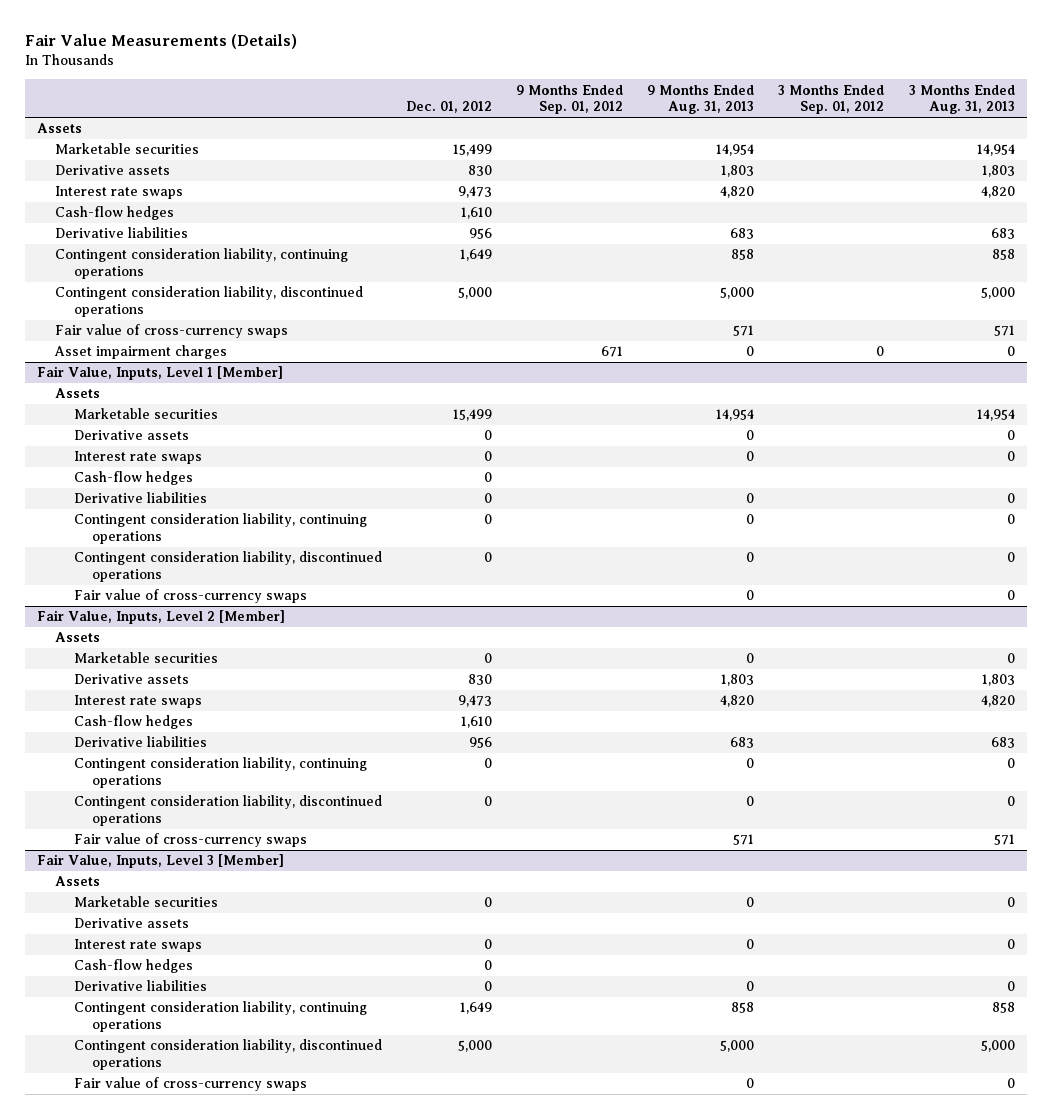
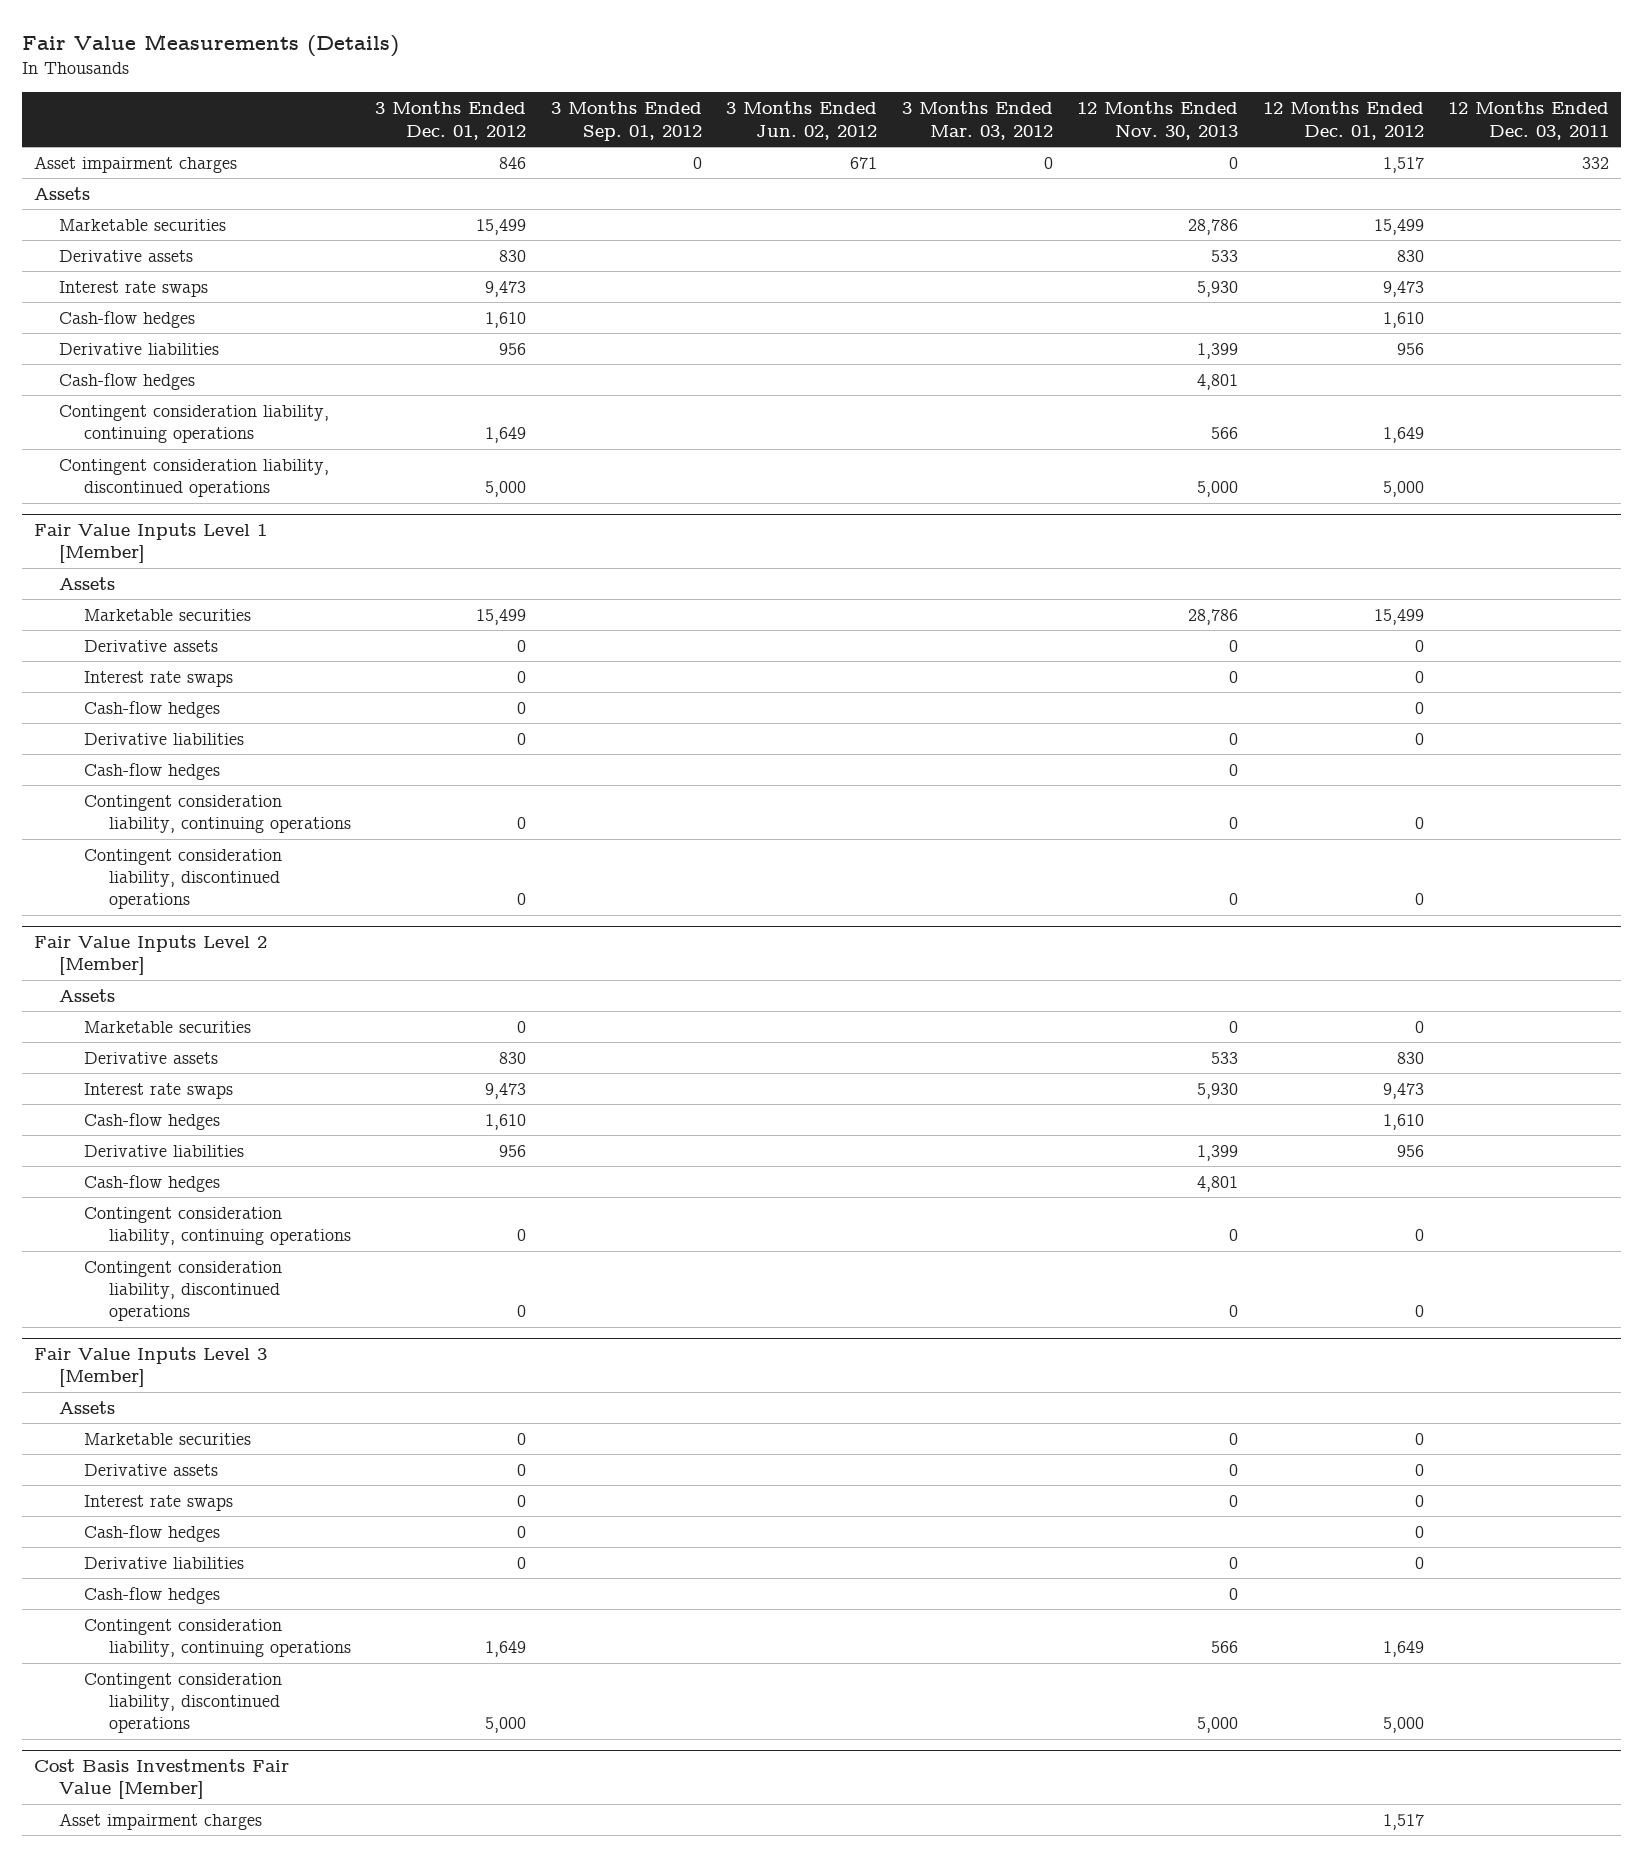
[405,101,492,114] Dec. 01, 2012 -> none
[516,84,624,115] 9 Months Ended Sep. 01, 2012 -> none
[647,84,755,115] 9 Months Ended Aug. 31, 2013 -> none
[908,84,1015,115] 3 Months Ended Aug. 31, 2013 -> none
none -> [375,101,527,140] 3 Months Ended Dec. 01, 2012
none -> [726,101,878,140] 3 Months Ended Jun. 02, 2012
none -> [901,101,1053,140] 3 Months Ended Mar. 03, 2012
none -> [1077,101,1239,140] 12 Months Ended Nov. 30, 2013
none -> [1262,101,1424,140] 12 Months Ended Dec. 01, 2012
none -> [1447,101,1609,140] 12 Months Ended Dec. 03, 2011
[54,345,228,360] Asset impairment charges -> [34,155,238,173] Asset impairment charges
none -> [59,372,196,390] Cash-flow hedges
[55,324,289,339] Fair value of cross-currency swaps -> none
[36,366,283,381] Fair Value, Inputs, Level 1 [Member] -> [34,523,268,564] Fair Value Inputs Level 1 [Member]
none -> [84,762,221,780] Cash-flow hedges
[73,589,307,604] Fair value of cross-currency swaps -> none
[36,610,285,625] Fair Value, Inputs, Level 2 [Member] -> [34,935,268,976] Fair Value Inputs Level 2 [Member]
none -> [84,1174,221,1192] Cash-flow hedges
[73,833,307,848] Fair value of cross-currency swaps -> none
[36,854,284,869] Fair Value, Inputs, Level 3 [Member] -> [34,1347,268,1388] Fair Value Inputs Level 3 [Member]
none -> [84,1586,221,1604] Cash-flow hedges
[73,1077,307,1092] Fair value of cross-currency swaps -> none
none -> [34,1759,290,1800] Cost Basis Investments Fair Value [Member]
none -> [59,1812,263,1830] Asset impairment charges

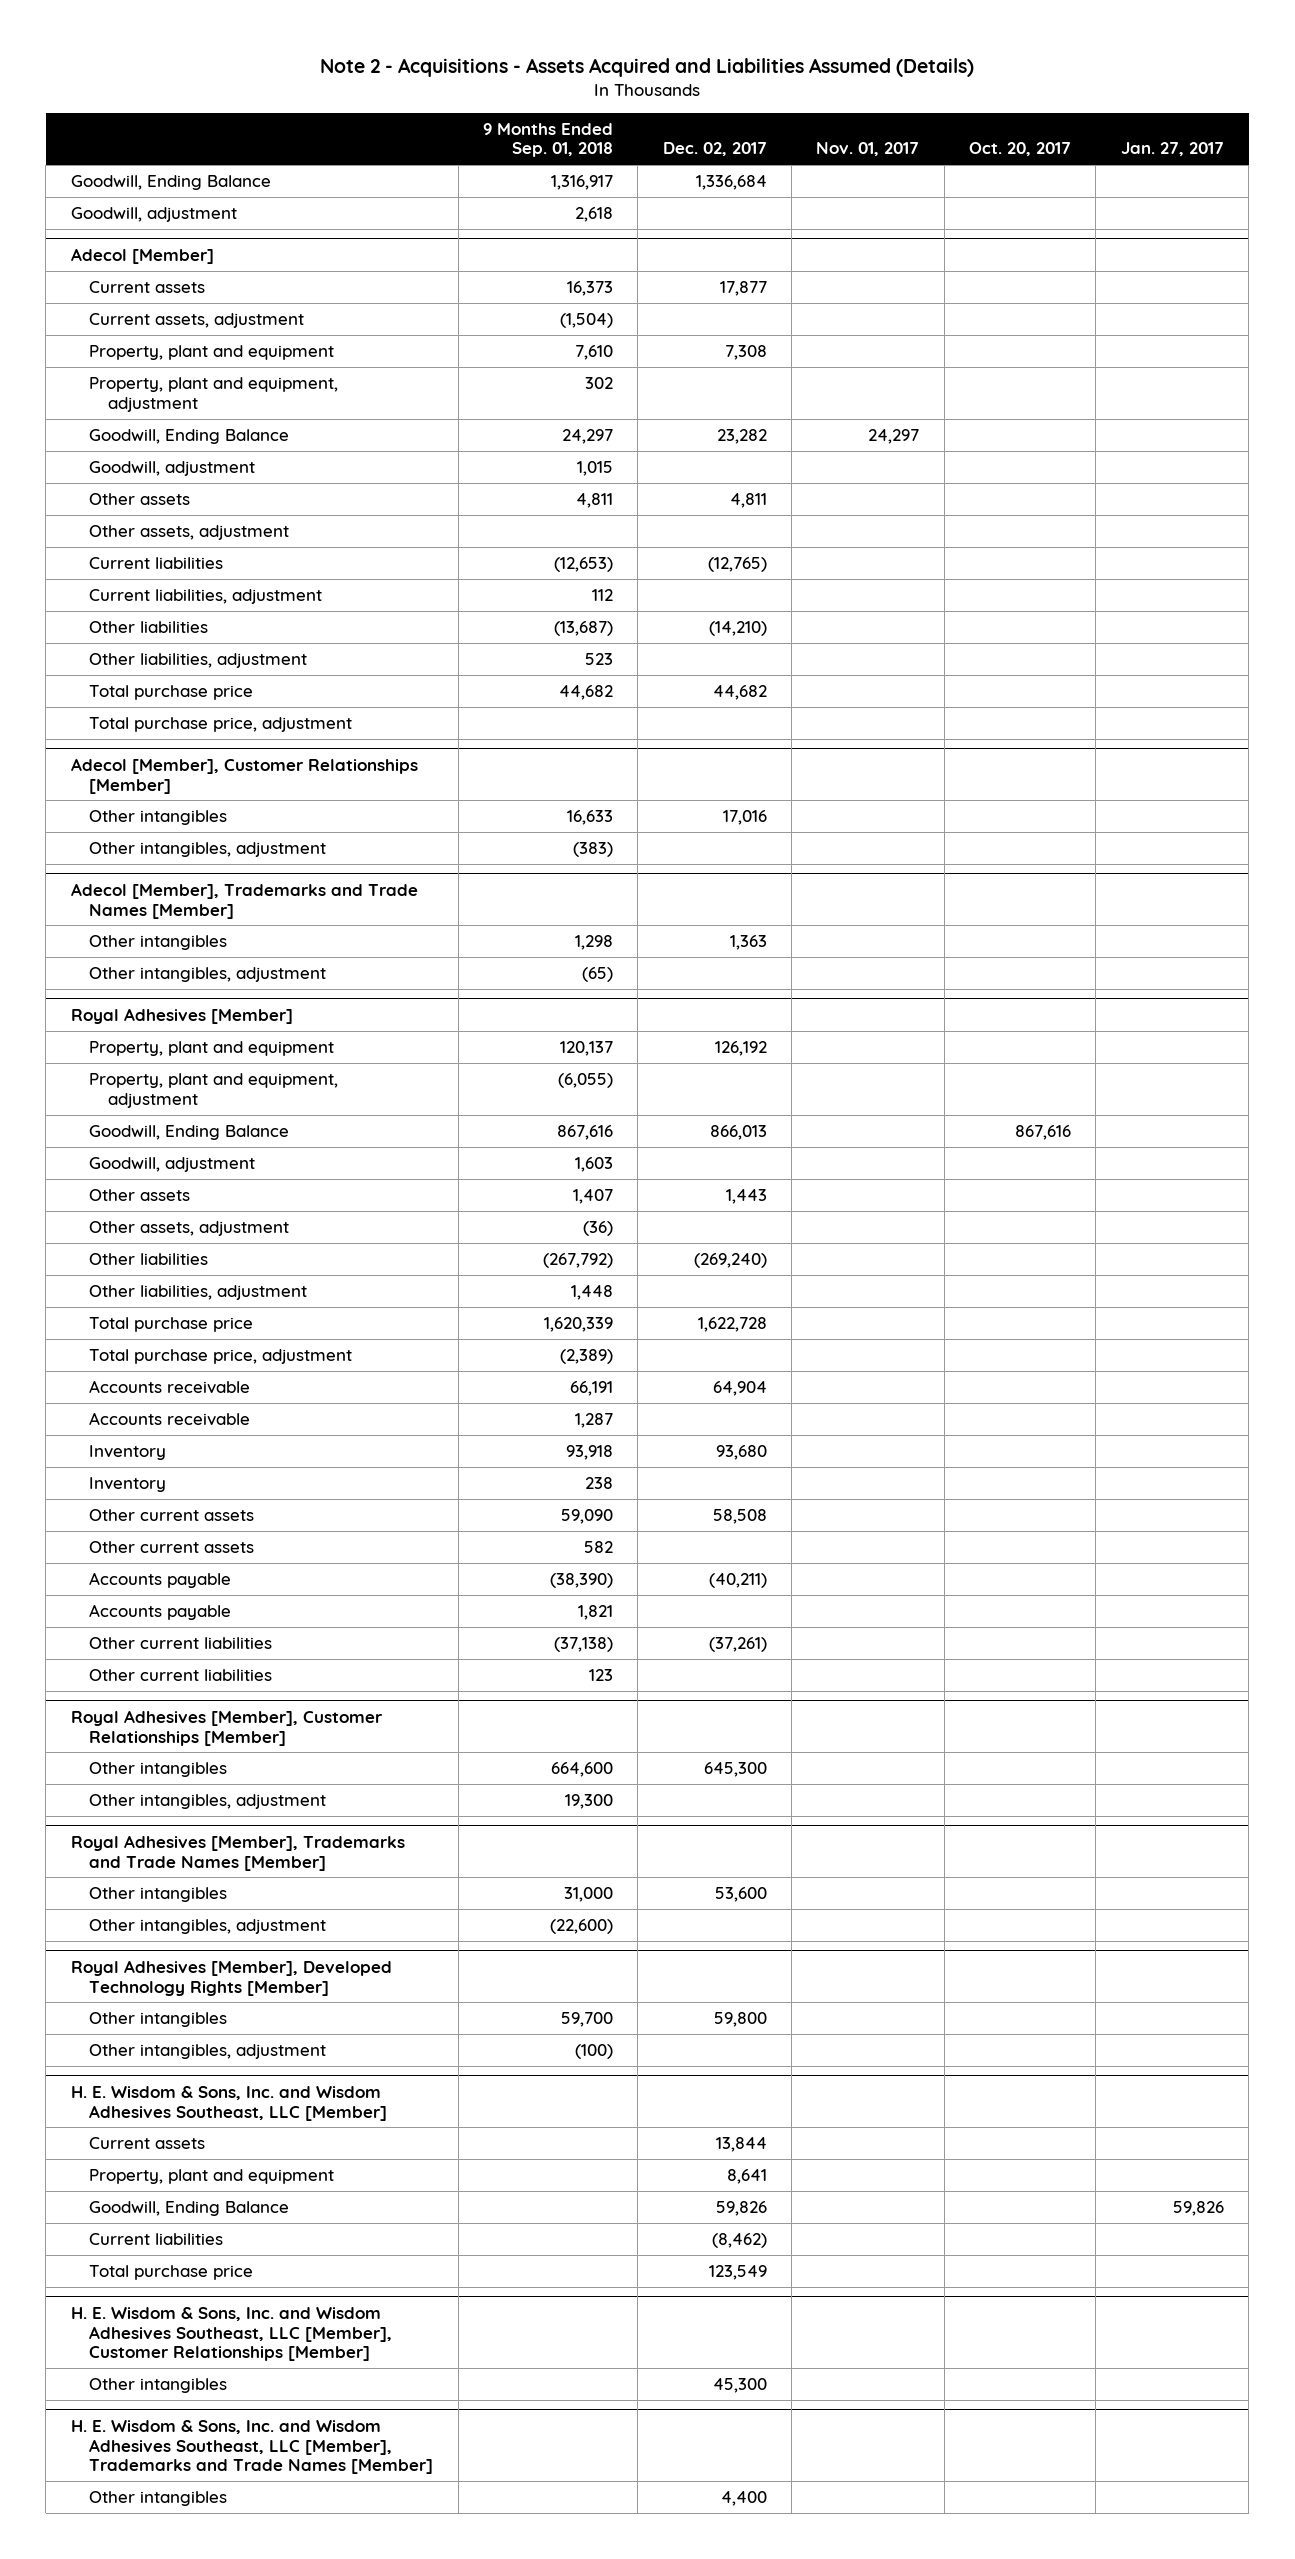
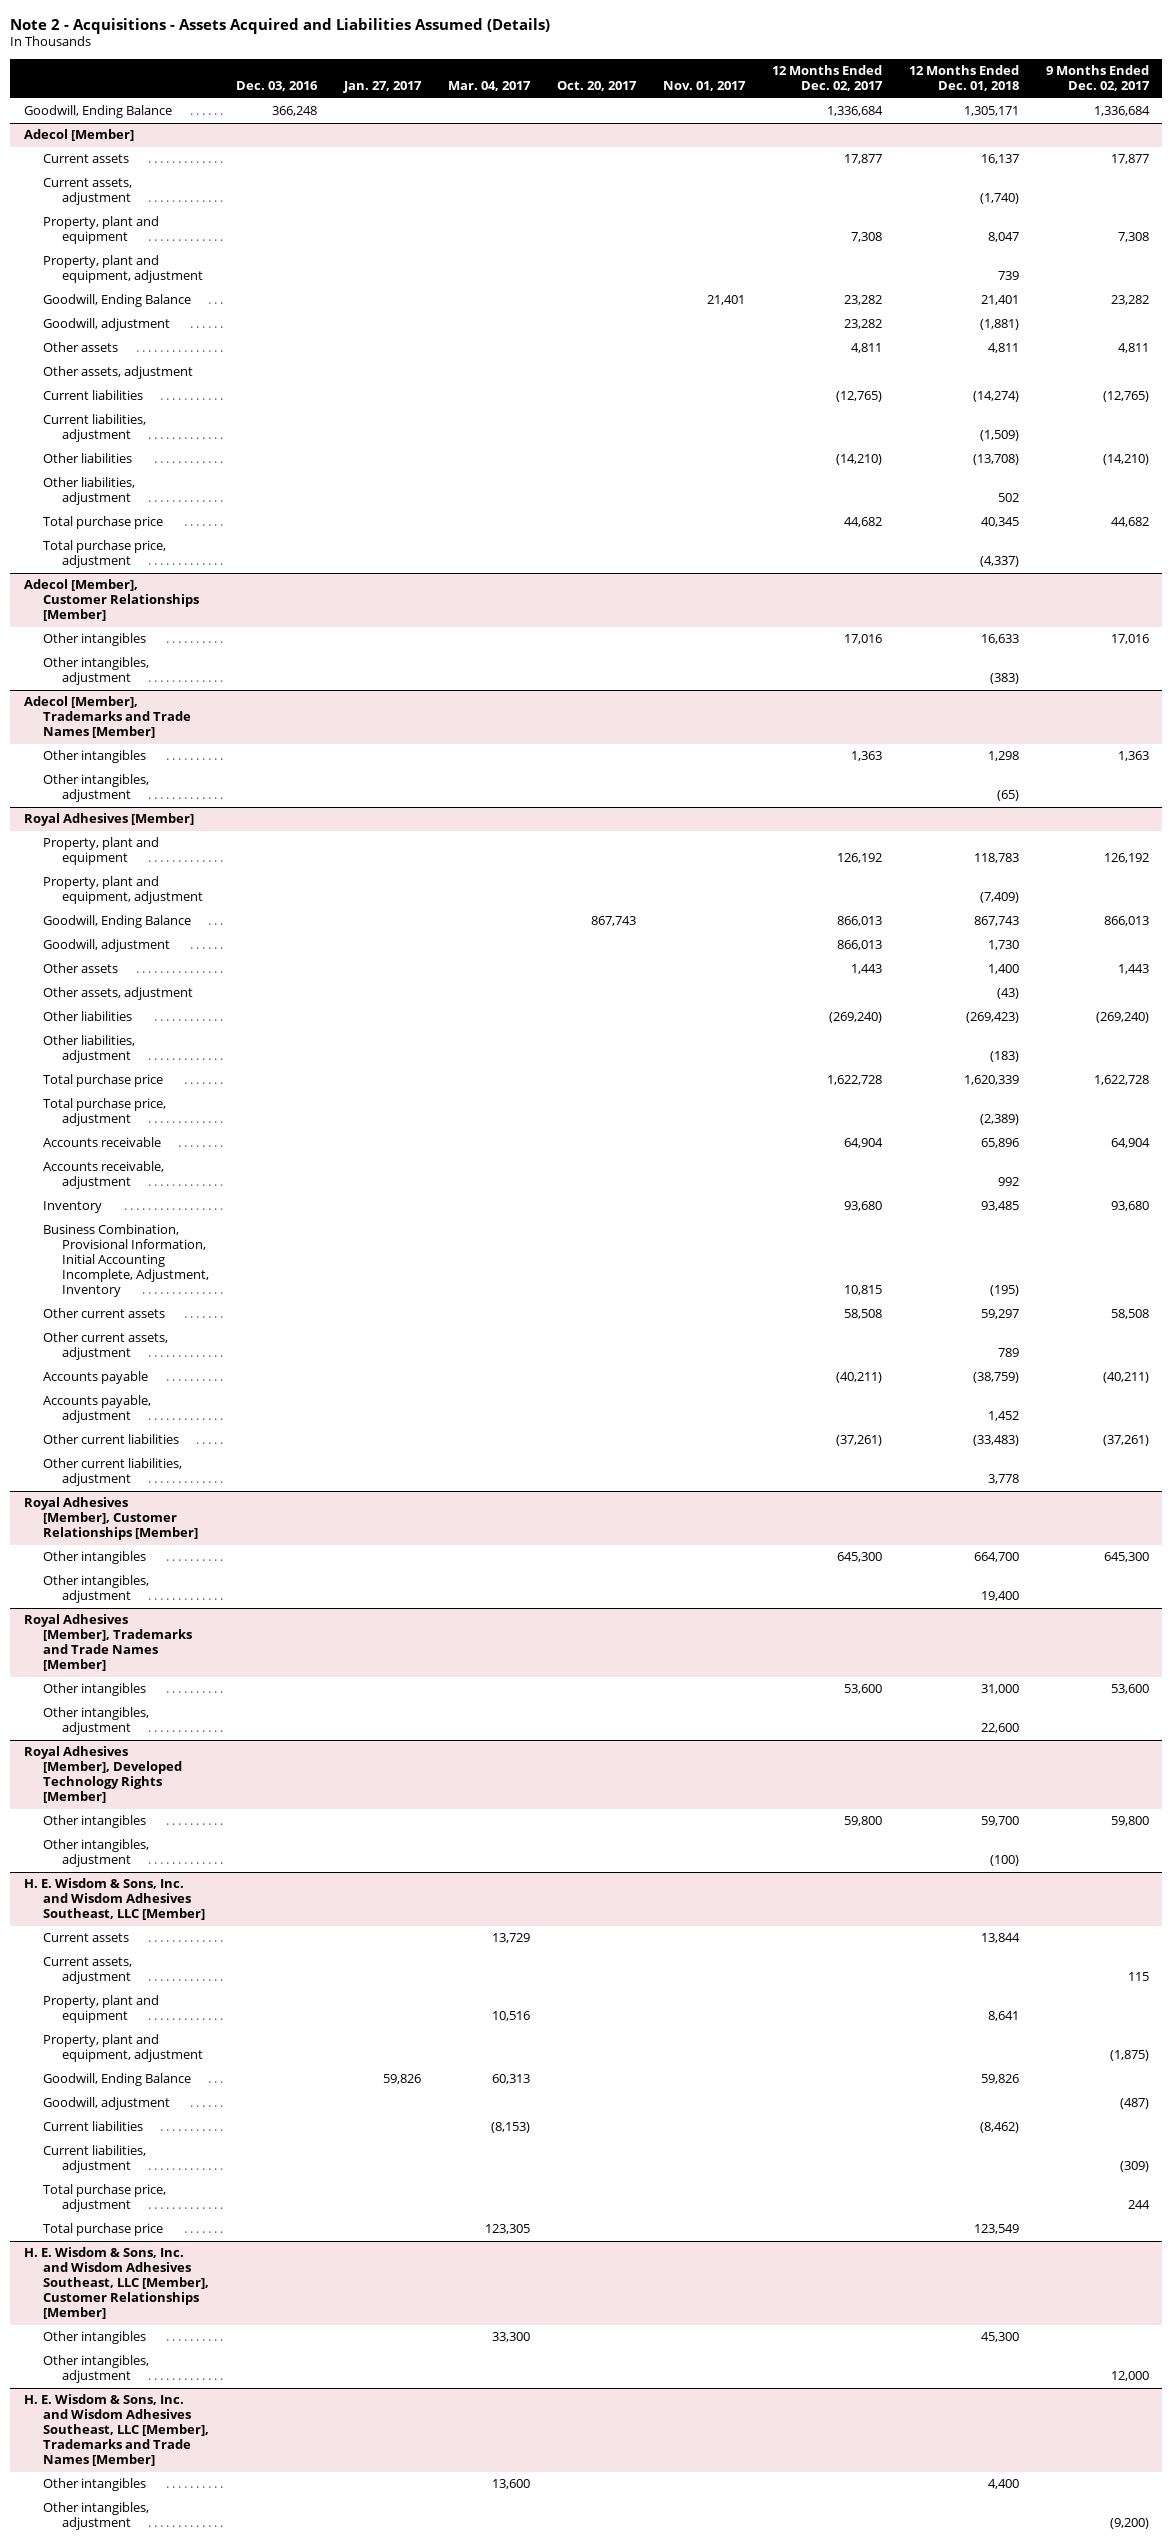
[482,122,613,158] 9 Months Ended Sep. 01, 2018 -> none
[662,142,767,157] Dec. 02, 2017 -> none
none -> [236,81,319,92] Dec. 03, 2016
none -> [448,81,532,92] Mar. 04, 2017
none -> [771,65,883,92] 12 Months Ended Dec. 02, 2017
none -> [908,65,1019,92] 12 Months Ended Dec. 01, 2018
none -> [1045,65,1150,92] 9 Months Ended Dec. 02, 2017
[70,206,237,222] Goodwill, adjustment -> none
[868,428,920,444] 24,297 -> [707,295,746,306] 21,401
[1015,1124,1072,1140] 867,616 -> [591,916,637,927] 867,743
[89,1444,167,1460] Inventory -> none
[89,1411,251,1426] Accounts receivable -> [43,1161,165,1190] Accounts receivable, adjustment
[89,1508,255,1521] Other current assets -> none
none -> [43,1224,210,1298] Business Combination, Provisional Information, Initial Accounting Incomplete, Adjustment, Inventory
[89,1571,232,1588] Accounts payable -> none
none -> [43,1332,169,1361] Other current assets, adjustment
[89,1636,273,1649] Other current liabilities -> none
none -> [43,1395,152,1424] Accounts payable, adjustment
none -> [43,1458,183,1487] Other current liabilities, adjustment
none -> [43,1957,133,1985] Current assets, adjustment
none -> [43,2034,204,2063] Property, plant and equipment, adjustment
none -> [43,2097,171,2111] Goodwill, adjustment
none -> [43,2145,147,2174] Current liabilities, adjustment
none -> [43,2184,167,2213] Total purchase price, adjustment
none -> [43,2355,150,2384] Other intangibles, adjustment
none -> [43,2502,150,2531] Other intangibles, adjustment

